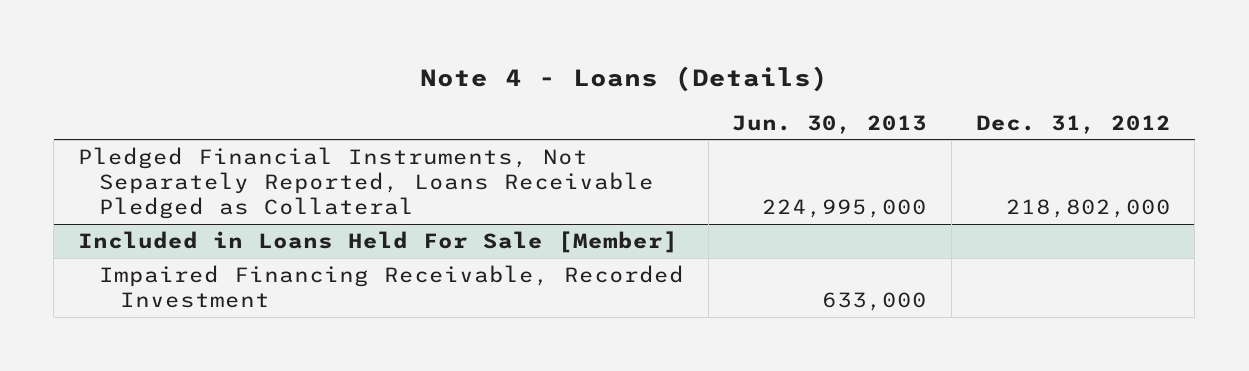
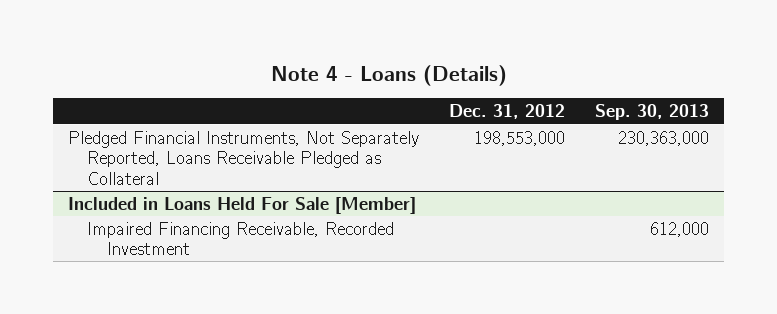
[732,114,928,134] Jun. 30, 2013 -> none
none -> [595,104,710,121] Sep. 30, 2013
[1005,199,1171,219] 218,802,000 -> [474,130,566,146] 198,553,000

